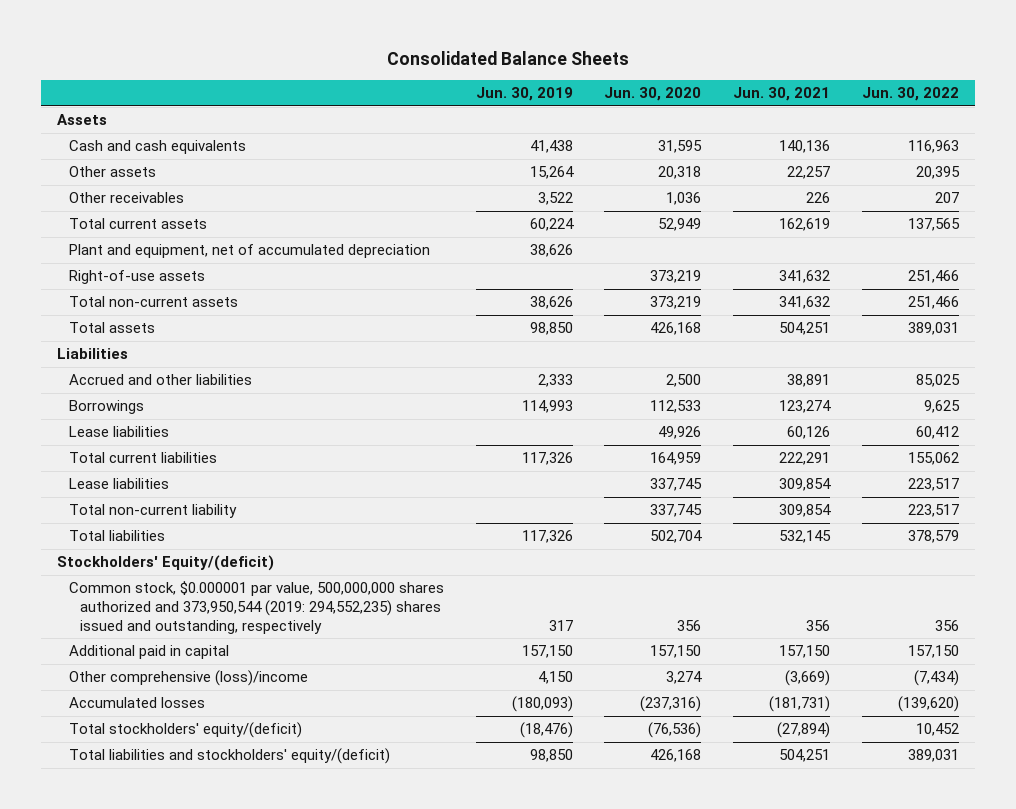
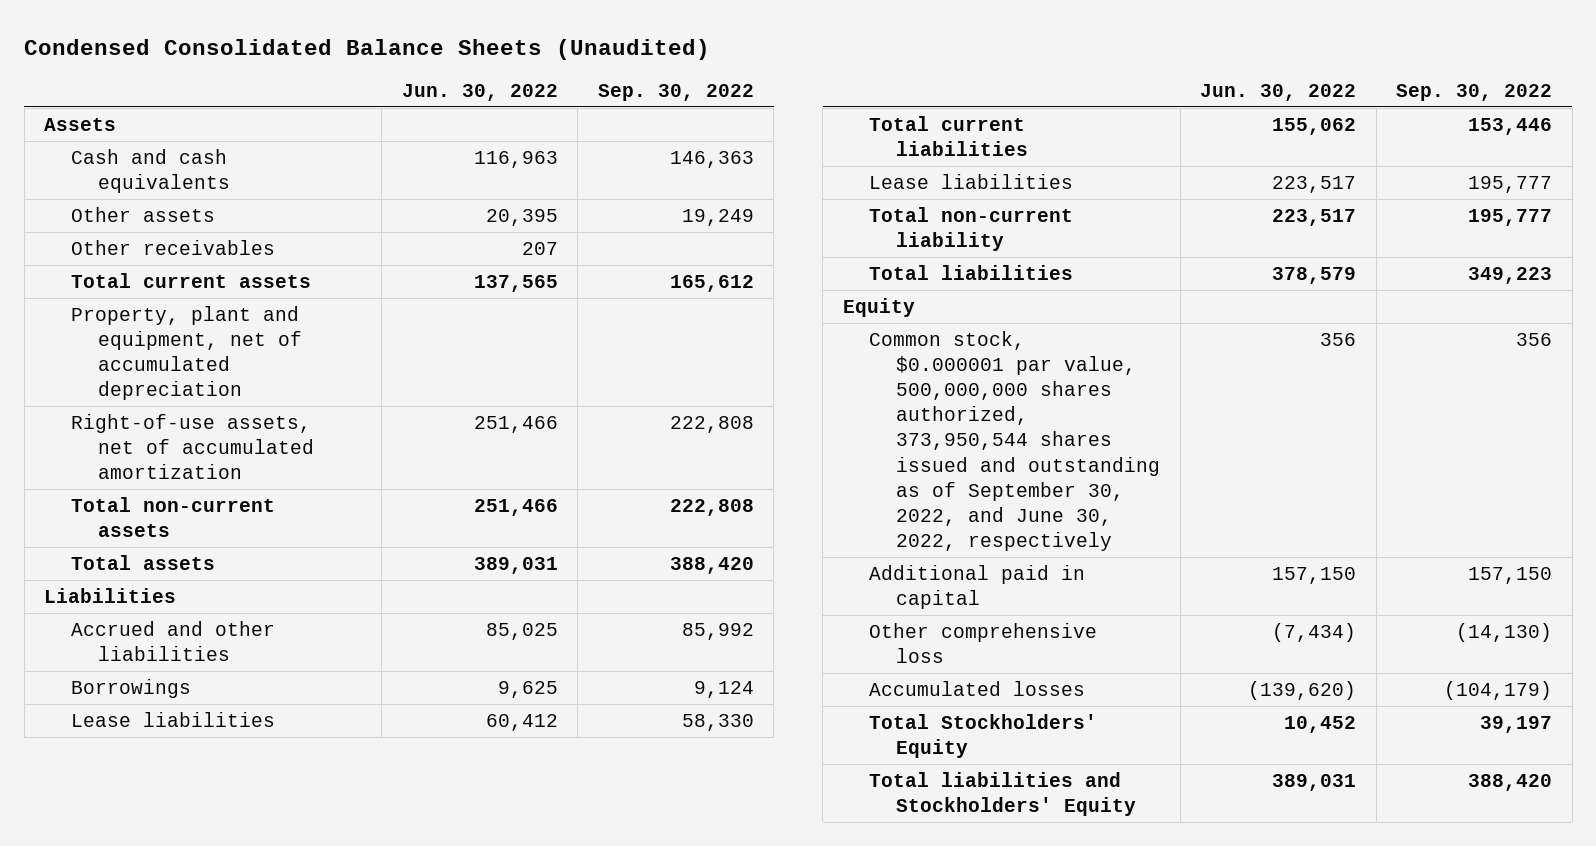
[387,50,630,65] Consolidated Balance Sheets -> [24,38,711,60] Condensed Consolidated Balance Sheets (Unaudited)
[475,87,573,102] Jun. 30, 2019 -> none
[604,87,702,102] Jun. 30, 2020 -> none
[733,87,831,102] Jun. 30, 2021 -> none
none -> [597,83,754,101] Sep. 30, 2022
[68,244,430,259] Plant and equipment, net of accumulated depreciation -> [70,305,302,401] Property, plant and equipment, net of accumulated depreciation
[68,270,205,285] Right-of-use assets -> [70,413,314,480] Right-of-use assets, net of accumulated amortization
[57,555,275,572] Stockholders' Equity/(deficit) -> [842,297,915,317] Equity
[68,581,444,634] Common stock, $0.000001 par value, 500,000,000 shares authorized and 373,950,544 (2019: 294,552,235) shares issued and outstanding, respectively -> [869,330,1161,551] Common stock, $0.000001 par value, 500,000,000 shares authorized, 373,950,544 shares issued and outstanding as of September 30, 2022, and June 30, 2022, respectively
[68,670,308,687] Other comprehensive (loss)/income -> [869,622,1098,663] Other comprehensive loss
[68,722,302,739] Total stockholders' equity/(deficit) -> [869,713,1098,758] Total Stockholders' Equity
[68,748,390,765] Total liabilities and stockholders' equity/(deficit) -> [869,771,1137,816] Total liabilities and Stockholders' Equity

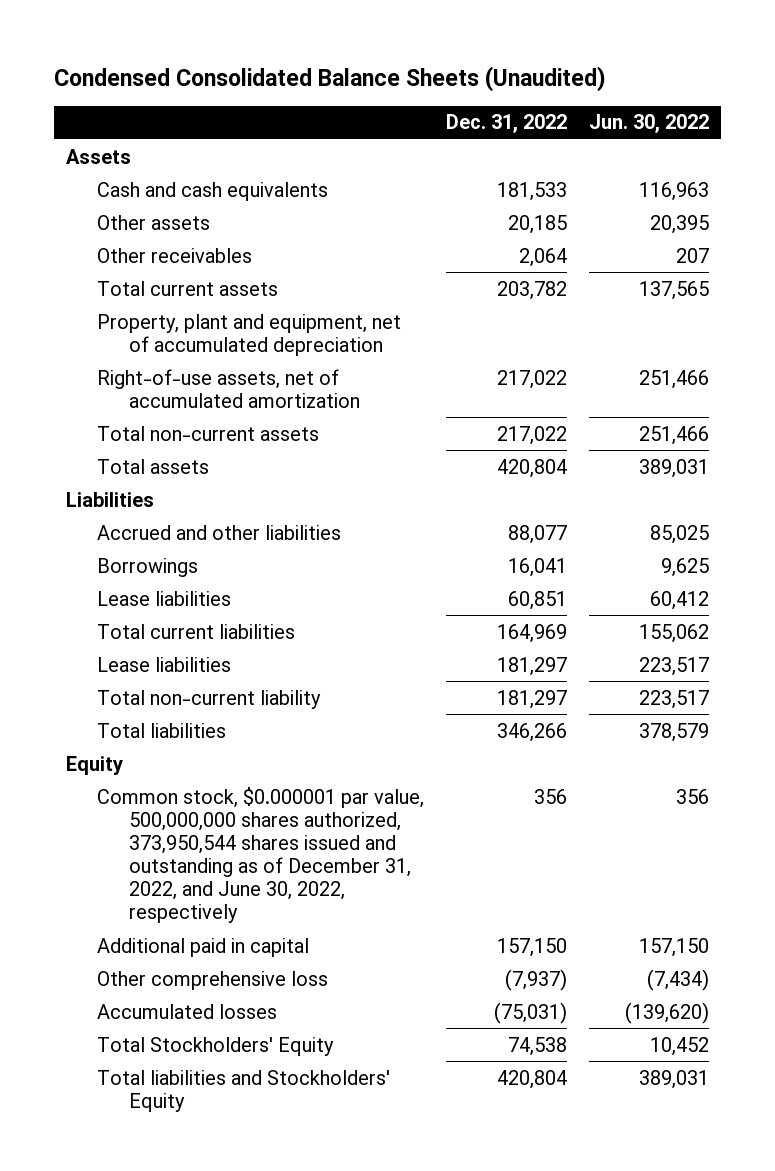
[597,83,754,101] Sep. 30, 2022 -> none
none -> [446,114,568,134] Dec. 31, 2022
[869,330,1161,551] Common stock, $0.000001 par value, 500,000,000 shares authorized, 373,950,544 shares issued and outstanding as of September 30, 2022, and June 30, 2022, respectively -> [97,786,425,924] Common stock, $0.000001 par value, 500,000,000 shares authorized, 373,950,544 shares issued and outstanding as of December 31, 2022, and June 30, 2022, respectively

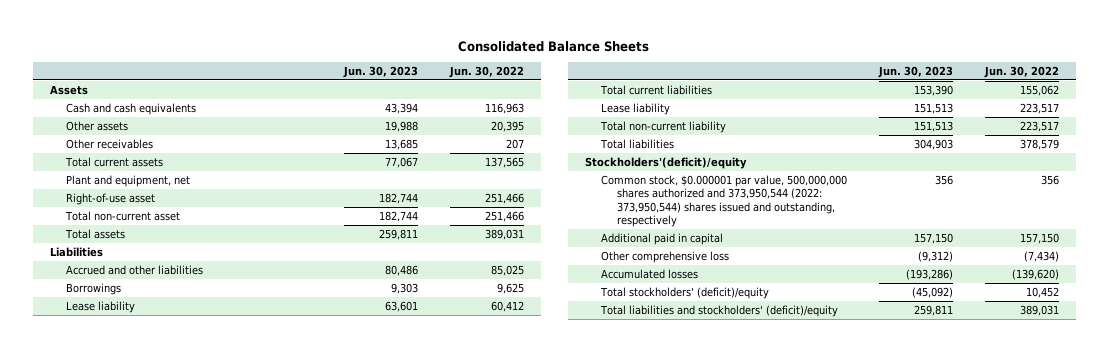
[54,65,607,92] Condensed Consolidated Balance Sheets (Unaudited) -> [458,40,650,52] Consolidated Balance Sheets
[446,114,568,134] Dec. 31, 2022 -> none
none -> [343,65,419,78] Jun. 30, 2023
[97,313,402,356] Property, plant and equipment, net of accumulated depreciation -> [65,175,190,188] Plant and equipment, net
[97,368,360,408] Right-of-use assets, net of accumulated amortization -> [65,193,155,206] Right-of-use asset
[97,425,320,441] Total non-current assets -> [64,211,180,222] Total non-current asset
[97,590,232,606] Lease liabilities -> [65,301,135,314] Lease liability
[97,656,232,672] Lease liabilities -> [600,103,670,116] Lease liability
[65,755,123,775] Equity -> [584,157,747,170] Stockholders'(deficit)/equity
[97,786,425,924] Common stock, $0.000001 par value, 500,000,000 shares authorized, 373,950,544 shares issued and outstanding as of December 31, 2022, and June 30, 2022, respectively -> [600,175,847,228] Common stock, $0.000001 par value, 500,000,000 shares authorized and 373,950,544 (2022: 373,950,544) shares issued and outstanding, respectively
[97,1036,335,1056] Total Stockholders' Equity -> [599,287,769,300] Total stockholders' (deficit)/equity
[97,1069,391,1112] Total liabilities and Stockholders' Equity -> [599,305,838,318] Total liabilities and stockholders' (deficit)/equity

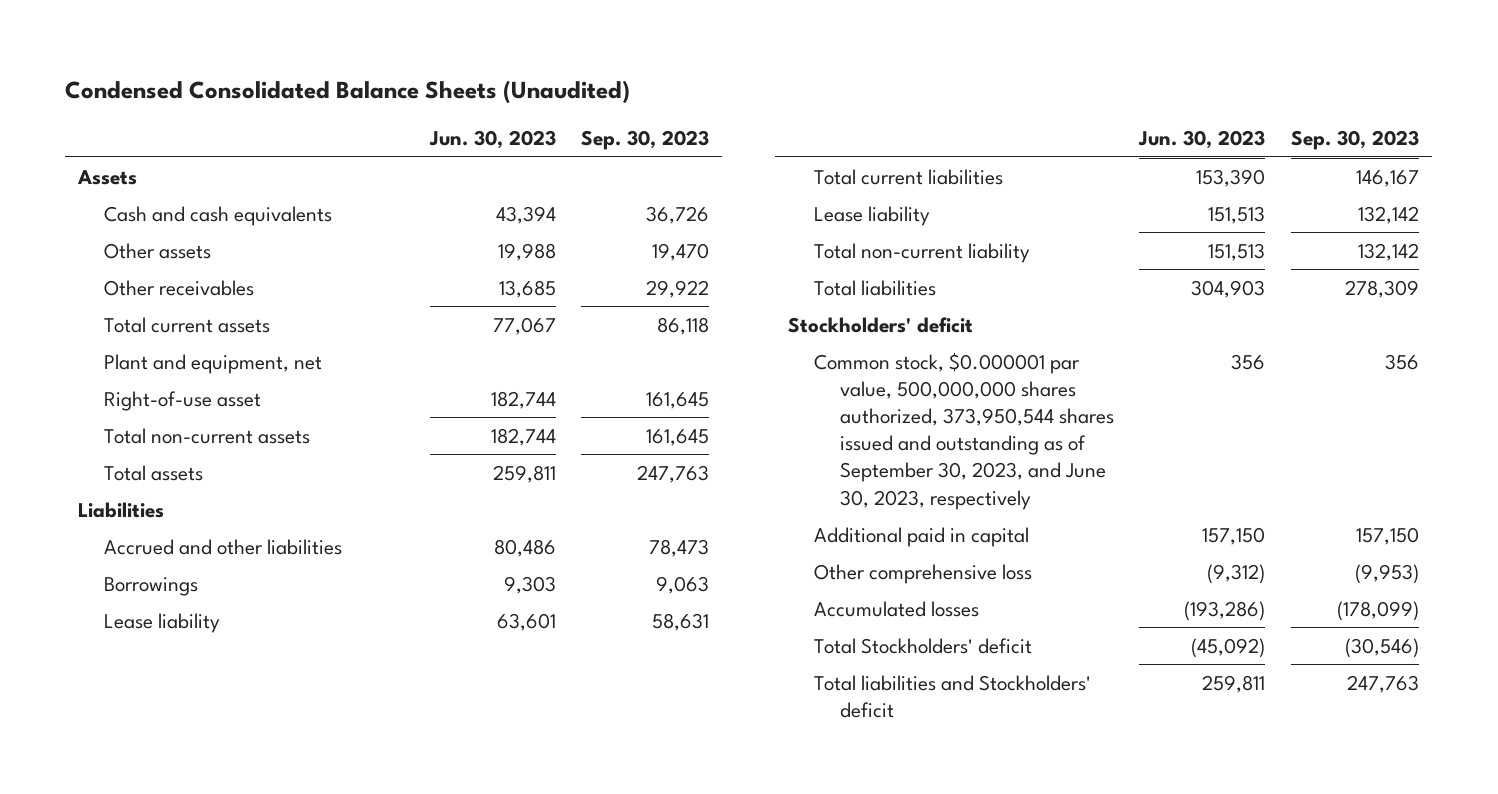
[458,40,650,52] Consolidated Balance Sheets -> [65,80,631,105] Condensed Consolidated Balance Sheets (Unaudited)
[449,65,525,78] Jun. 30, 2022 -> none
none -> [581,129,710,150] Sep. 30, 2023
[64,211,180,222] Total non-current asset -> [104,427,311,444] Total non-current assets
[584,157,747,170] Stockholders'(deficit)/equity -> [788,316,974,333] Stockholders' deficit
[600,175,847,228] Common stock, $0.000001 par value, 500,000,000 shares authorized and 373,950,544 (2022: 373,950,544) shares issued and outstanding, respectively -> [813,351,1114,510] Common stock, $0.000001 par value, 500,000,000 shares authorized, 373,950,544 shares issued and outstanding as of September 30, 2023, and June 30, 2023, respectively
[599,287,769,300] Total stockholders' (deficit)/equity -> [813,637,1032,654] Total Stockholders' deficit
[599,305,838,318] Total liabilities and stockholders' (deficit)/equity -> [813,674,1091,718] Total liabilities and Stockholders' deficit

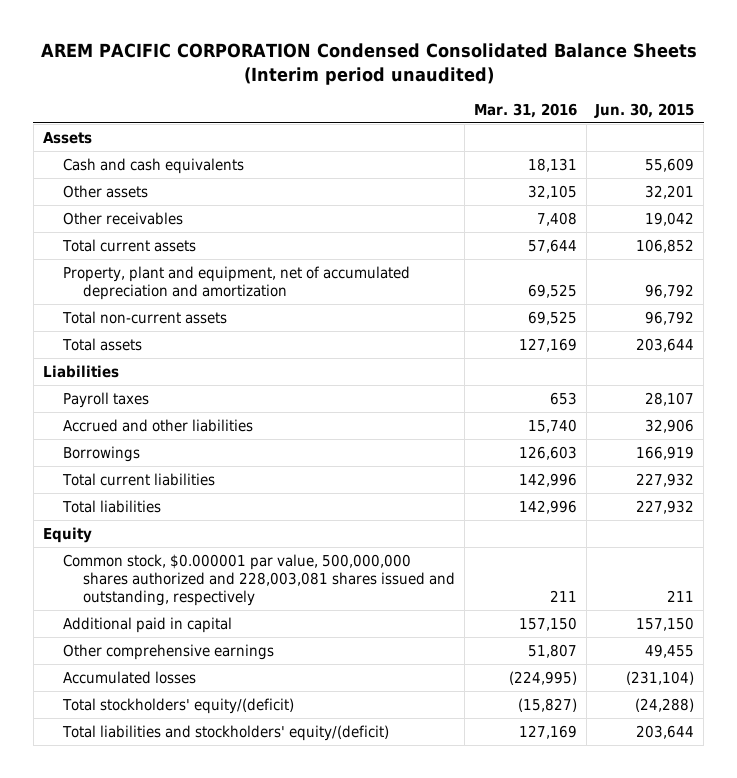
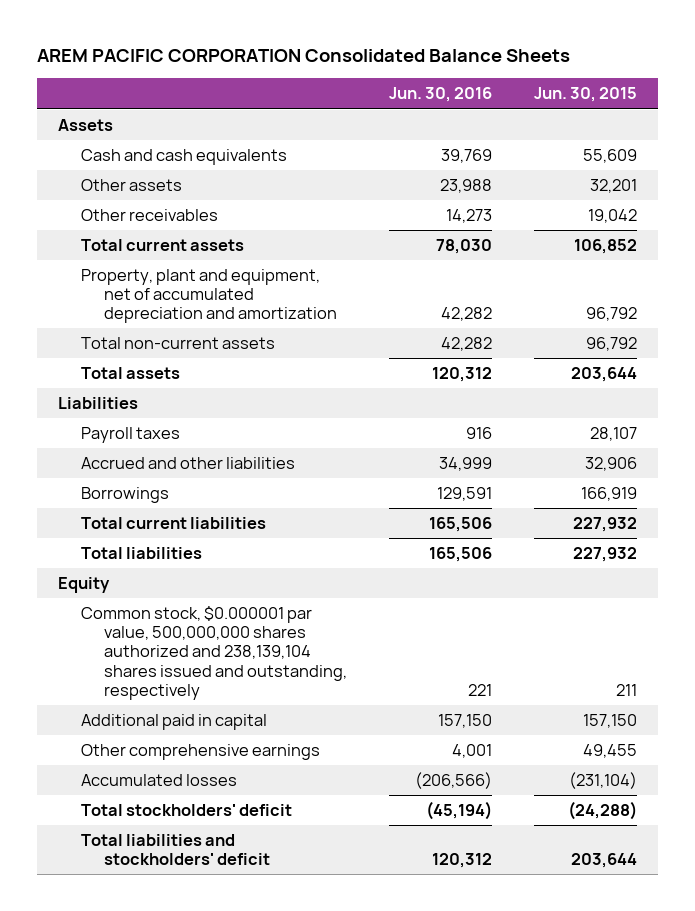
[40,42,697,85] AREM PACIFIC CORPORATION Condensed Consolidated Balance Sheets (Interim period unaudited) -> [36,49,570,63] AREM PACIFIC CORPORATION Consolidated Balance Sheets
[473,102,577,118] Mar. 31, 2016 -> none
none -> [389,87,493,103] Jun. 30, 2016
[62,554,456,606] Common stock, $0.000001 par value, 500,000,000 shares authorized and 228,003,081 shares issued and outstanding, respectively -> [81,605,348,700] Common stock, $0.000001 par value, 500,000,000 shares authorized and 238,139,104 shares issued and outstanding, respectively
[61,698,294,715] Total stockholders' equity/(deficit) -> [81,803,293,816] Total stockholders' deficit
[61,725,389,742] Total liabilities and stockholders' equity/(deficit) -> [81,833,271,866] Total liabilities and stockholders' deficit

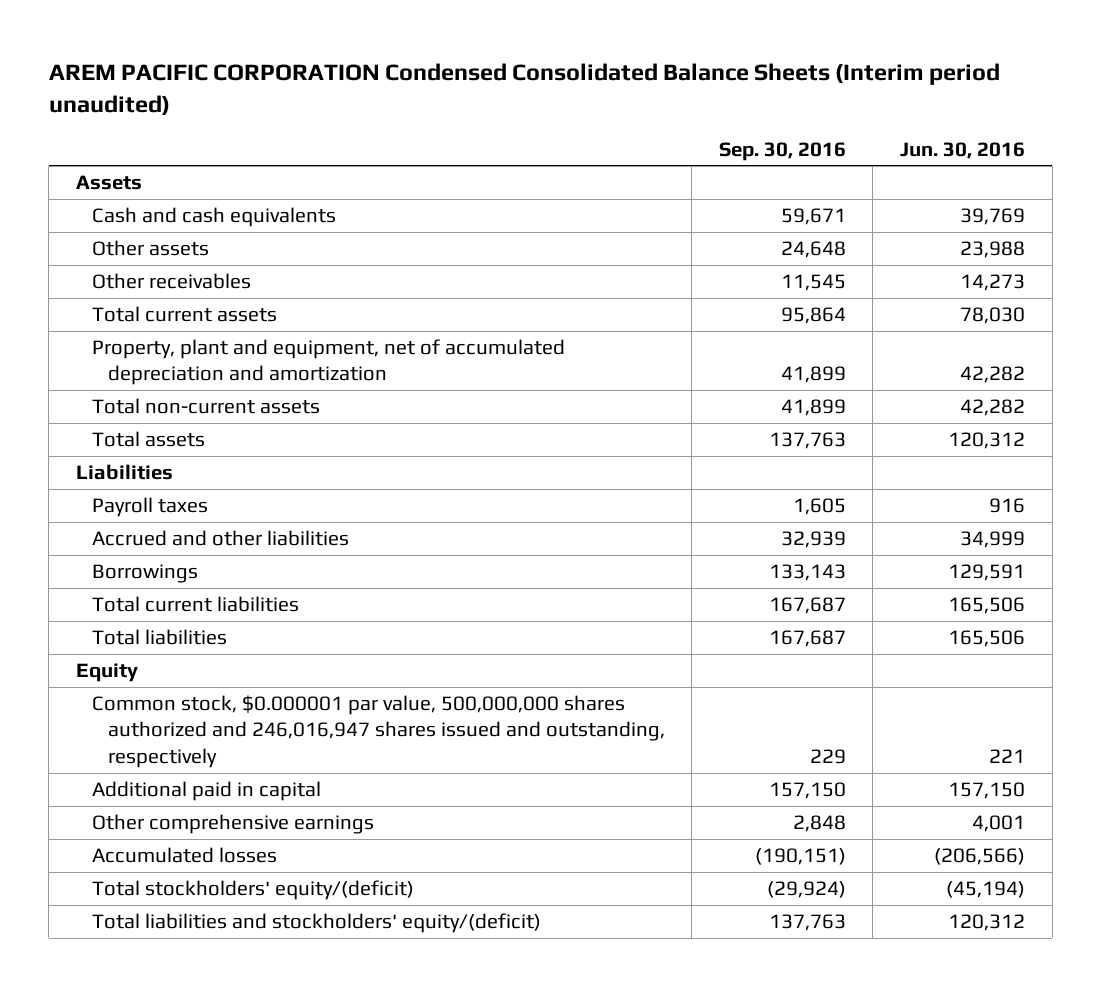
[36,49,570,63] AREM PACIFIC CORPORATION Consolidated Balance Sheets -> [48,63,1000,116] AREM PACIFIC CORPORATION Condensed Consolidated Balance Sheets (Interim period unaudited)
[534,87,638,103] Jun. 30, 2015 -> none
none -> [718,141,846,161] Sep. 30, 2016
[81,605,348,700] Common stock, $0.000001 par value, 500,000,000 shares authorized and 238,139,104 shares issued and outstanding, respectively -> [91,694,665,768] Common stock, $0.000001 par value, 500,000,000 shares authorized and 246,016,947 shares issued and outstanding, respectively
[81,803,293,816] Total stockholders' deficit -> [91,879,414,900] Total stockholders' equity/(deficit)
[81,833,271,866] Total liabilities and stockholders' deficit -> [91,912,541,933] Total liabilities and stockholders' equity/(deficit)

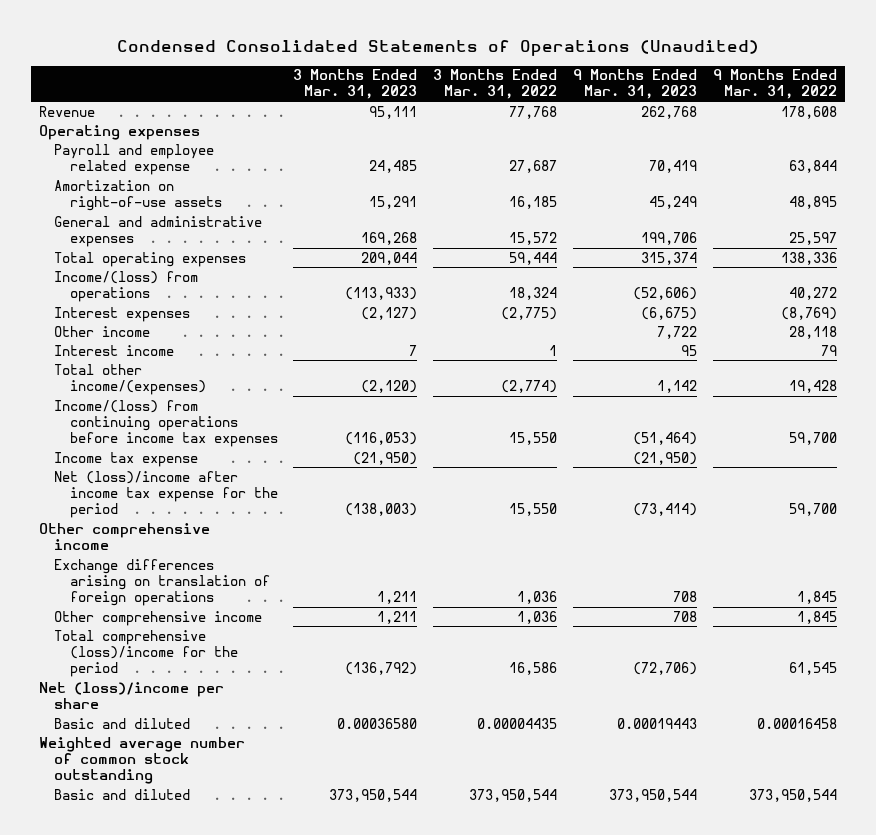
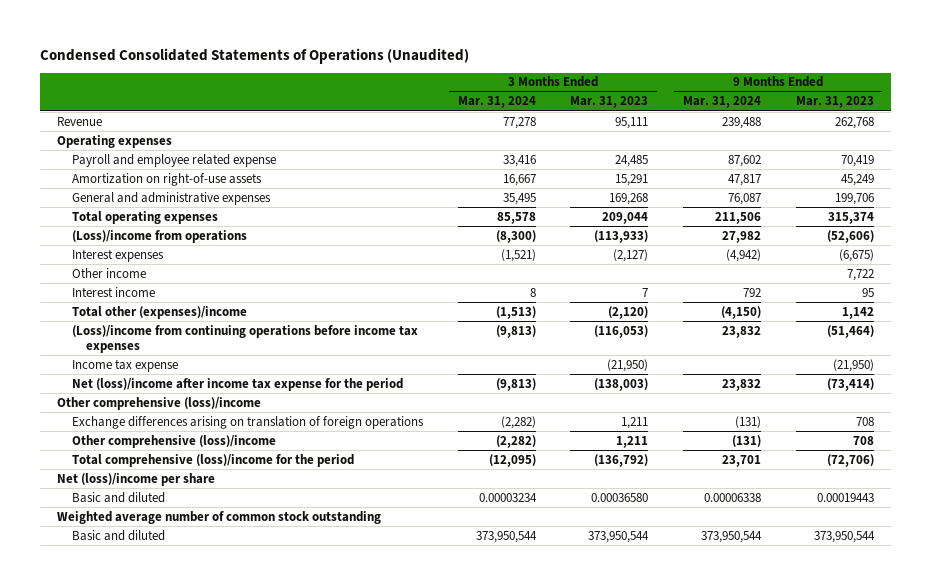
[433,69,558,100] 3 Months Ended Mar. 31, 2022 -> none
[712,69,837,100] 9 Months Ended Mar. 31, 2022 -> none
none -> [457,96,536,109] Mar. 31, 2024
none -> [682,96,761,109] Mar. 31, 2024
[54,270,199,302] Income/(loss) from operations -> [71,229,247,243] (Loss)/income from operations
[54,363,206,395] Total other income/(expenses) -> [71,305,247,319] Total other (expenses)/income
[54,399,278,448] Income/(loss) from continuing operations before income tax expenses -> [71,324,418,354] (Loss)/income from continuing operations before income tax expenses
[38,522,210,550] Other comprehensive income -> [57,396,262,410] Other comprehensive (loss)/income
[54,610,263,626] Other comprehensive income -> [71,434,276,448] Other comprehensive (loss)/income

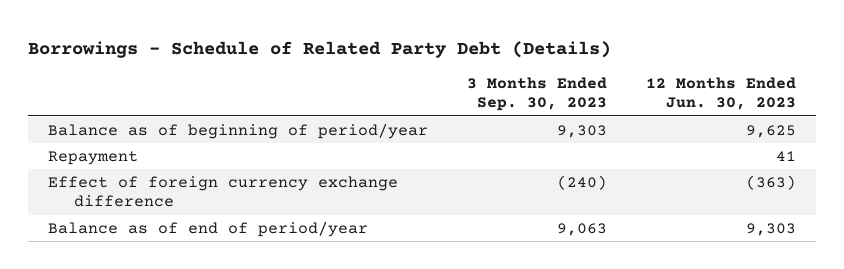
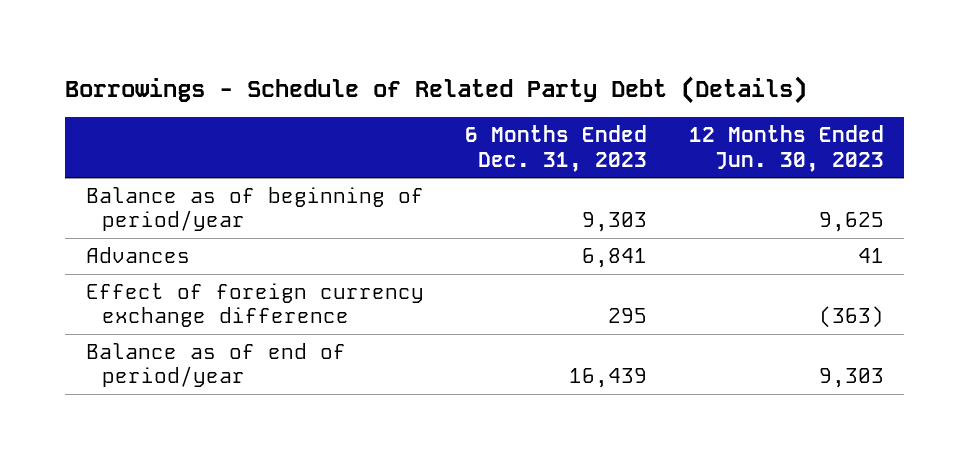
[467,76,608,112] 3 Months Ended Sep. 30, 2023 -> none
none -> [465,125,648,172] 6 Months Ended Dec. 31, 2023
[47,150,138,165] Repayment -> none
none -> [85,247,190,264] Advances

